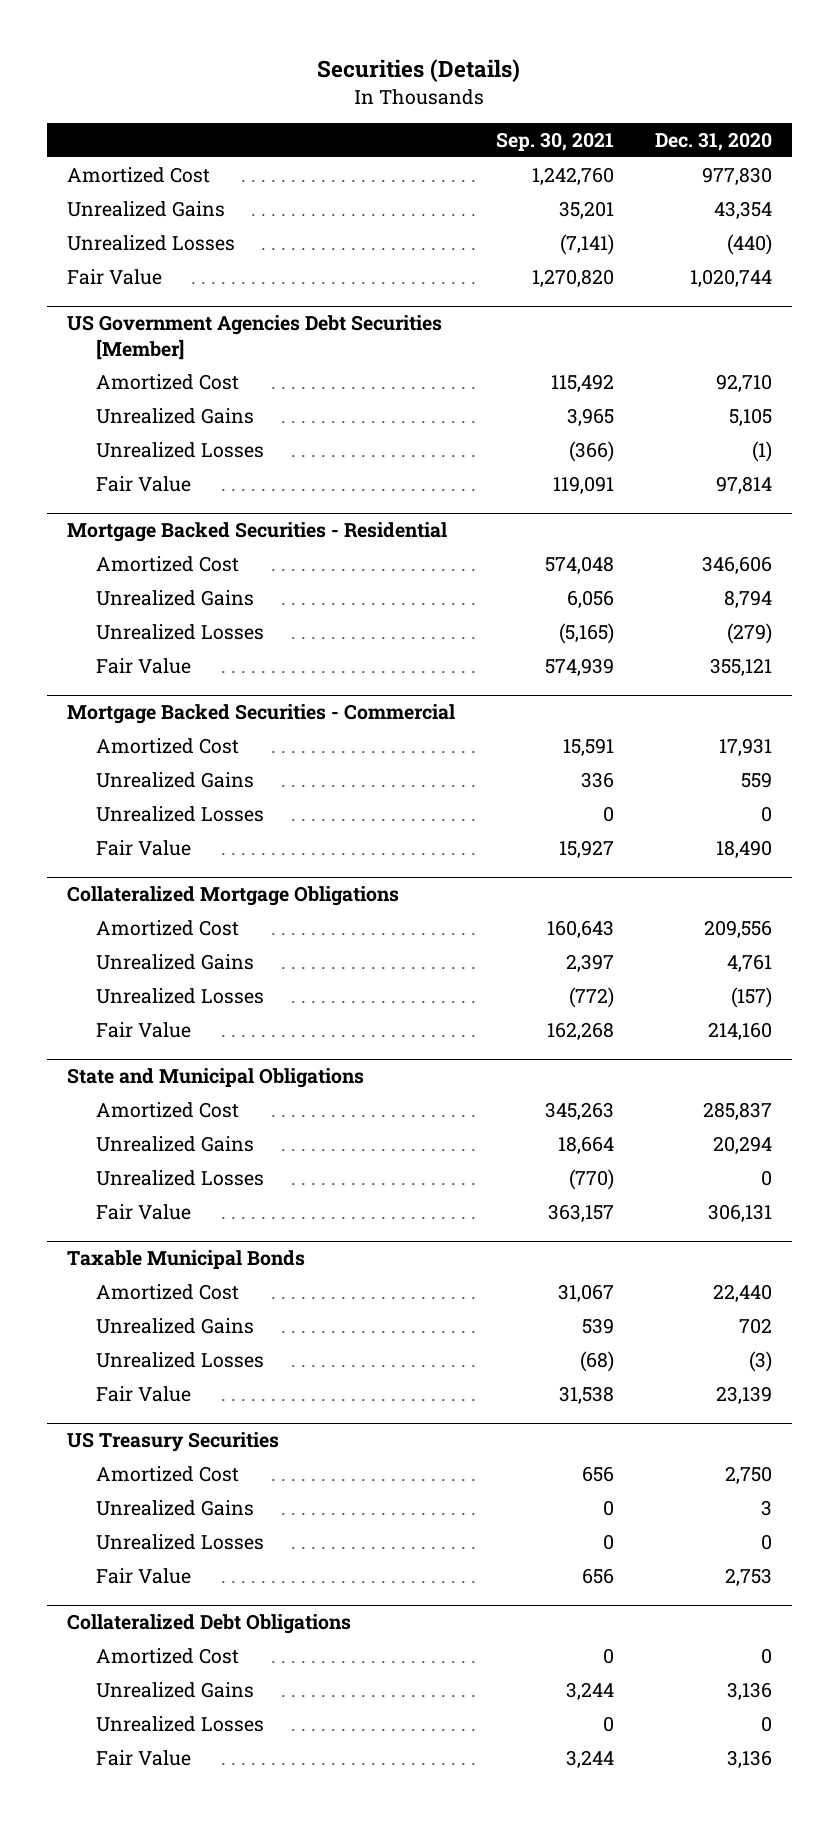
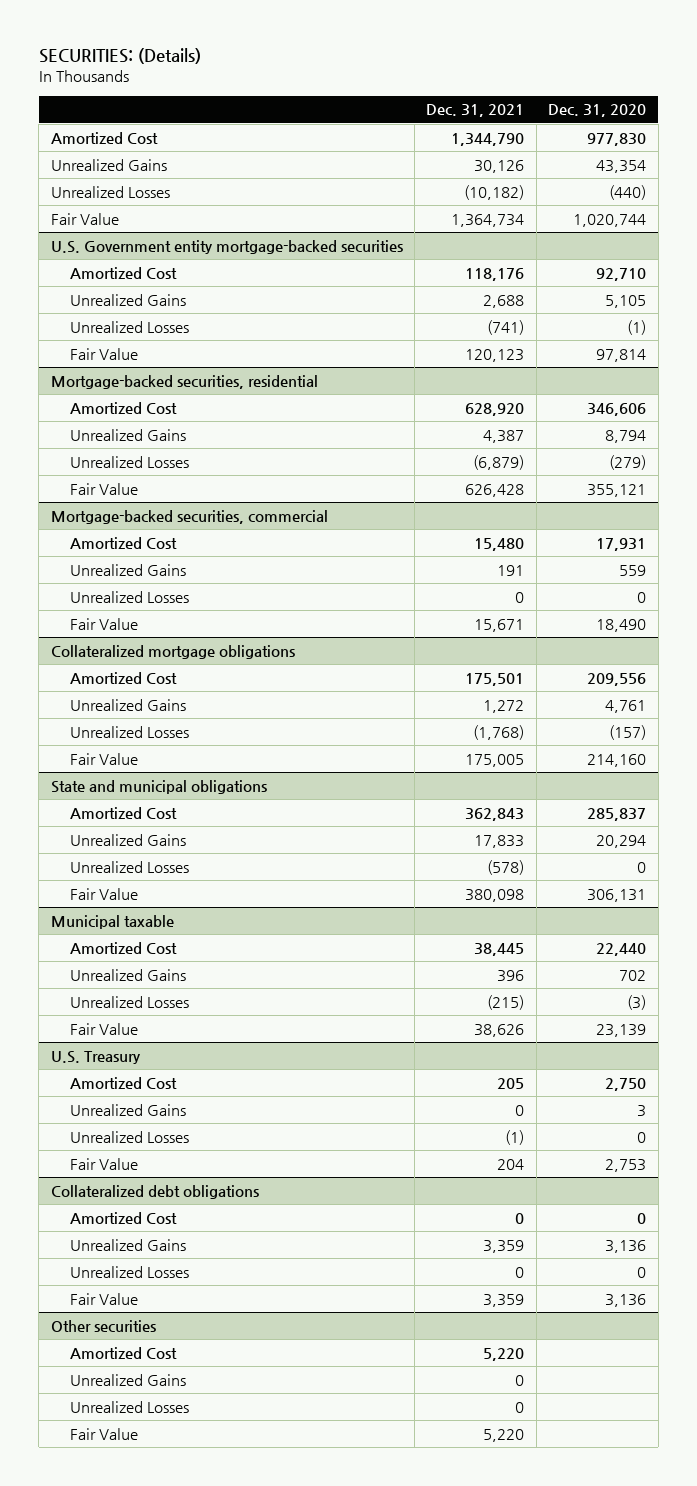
[317,59,521,83] Securities (Details) -> [38,48,201,65] SECURITIES: (Details)
[495,132,614,152] Sep. 30, 2021 -> none
none -> [426,104,525,118] Dec. 31, 2021
[67,315,443,360] US Government Agencies Debt Securities [Member] -> [50,239,403,254] U.S. Government entity mortgage-backed securities
[67,522,448,543] Mortgage Backed Securities - Residential -> [50,374,318,389] Mortgage-backed securities, residential
[67,704,456,725] Mortgage Backed Securities - Commercial -> [50,509,328,524] Mortgage-backed securities, commercial
[67,886,400,907] Collateralized Mortgage Obligations -> [50,644,295,659] Collateralized mortgage obligations
[67,1068,365,1089] State and Municipal Obligations -> [50,779,267,794] State and municipal obligations
[67,1250,306,1270] Taxable Municipal Bonds -> [50,914,174,929] Municipal taxable
[67,1432,280,1453] US Treasury Securities -> [50,1050,141,1064] U.S. Treasury
[67,1614,352,1635] Collateralized Debt Obligations -> [50,1184,259,1199] Collateralized debt obligations
none -> [50,1319,156,1332] Other securities
none -> [70,1346,178,1359] Amortized Cost
none -> [70,1373,187,1386] Unrealized Gains
none -> [70,1400,190,1413] Unrealized Losses
none -> [70,1427,139,1440] Fair Value

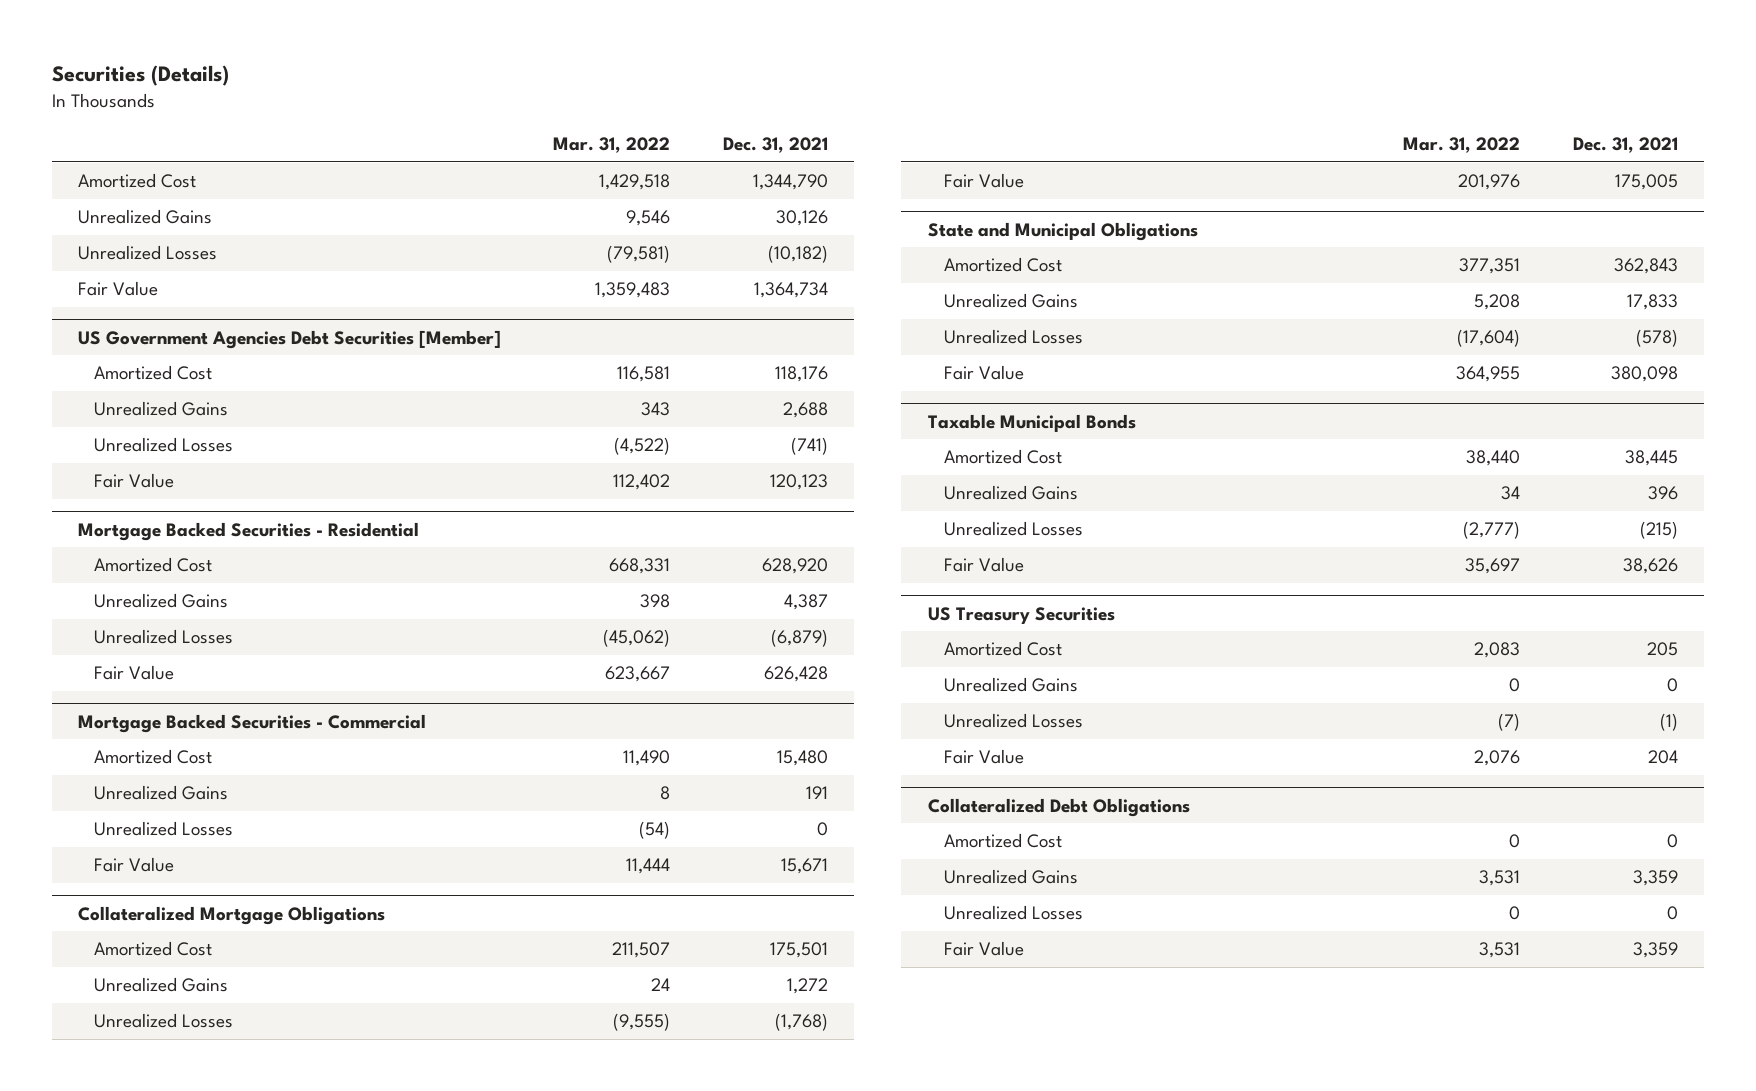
[38,48,201,65] SECURITIES: (Details) -> [51,65,229,87] Securities (Details)
[548,104,647,118] Dec. 31, 2020 -> none
none -> [553,136,671,153] Mar. 31, 2022
[50,239,403,254] U.S. Government entity mortgage-backed securities -> [77,329,501,349] US Government Agencies Debt Securities [Member]
[50,374,318,389] Mortgage-backed securities, residential -> [77,521,419,541] Mortgage Backed Securities - Residential
[50,509,328,524] Mortgage-backed securities, commercial -> [77,713,426,733] Mortgage Backed Securities - Commercial
[50,644,295,659] Collateralized mortgage obligations -> [77,905,385,925] Collateralized Mortgage Obligations
[50,779,267,794] State and municipal obligations -> [927,221,1198,241] State and Municipal Obligations
[50,914,174,929] Municipal taxable -> [927,413,1136,432] Taxable Municipal Bonds
[50,1050,141,1064] U.S. Treasury -> [927,606,1115,624] US Treasury Securities
[50,1184,259,1199] Collateralized debt obligations -> [927,797,1190,817] Collateralized Debt Obligations
[50,1319,156,1332] Other securities -> none
[70,1346,178,1359] Amortized Cost -> none
[70,1373,187,1386] Unrealized Gains -> none
[70,1400,190,1413] Unrealized Losses -> none
[70,1427,139,1440] Fair Value -> none

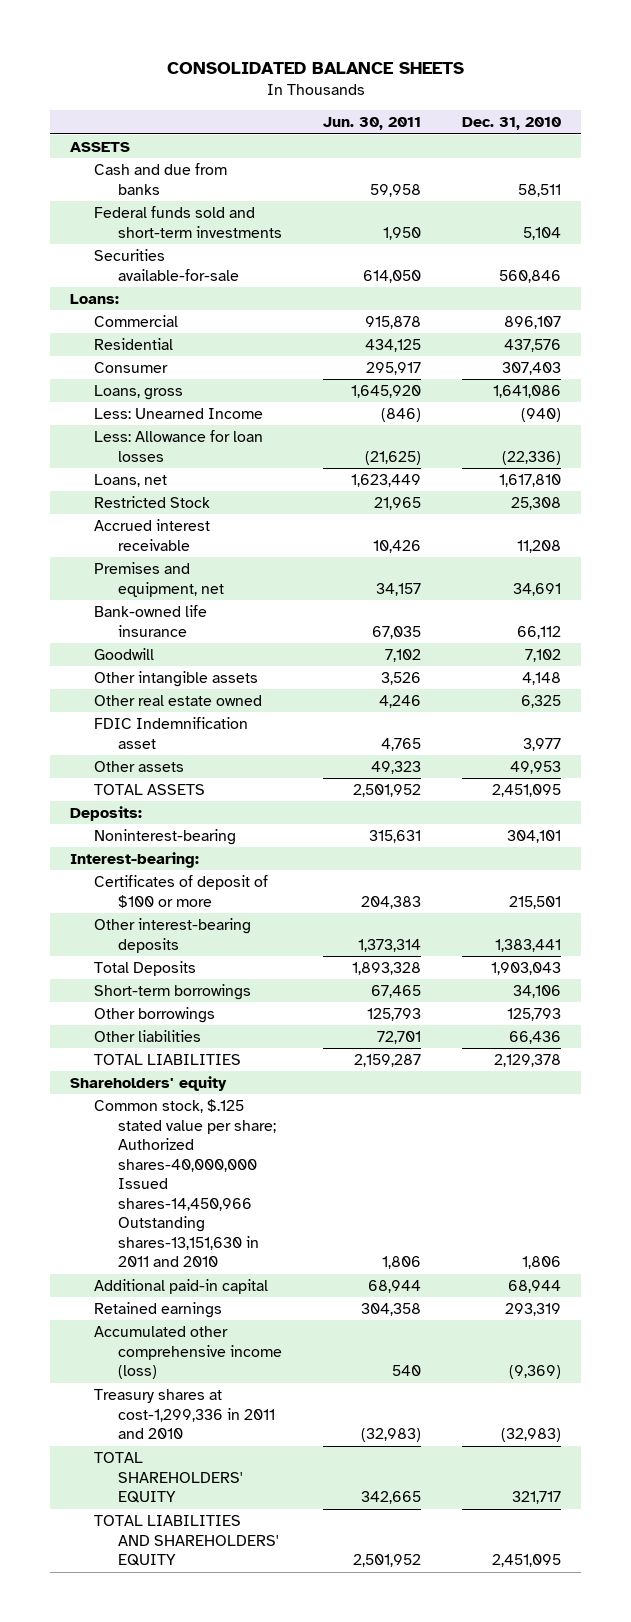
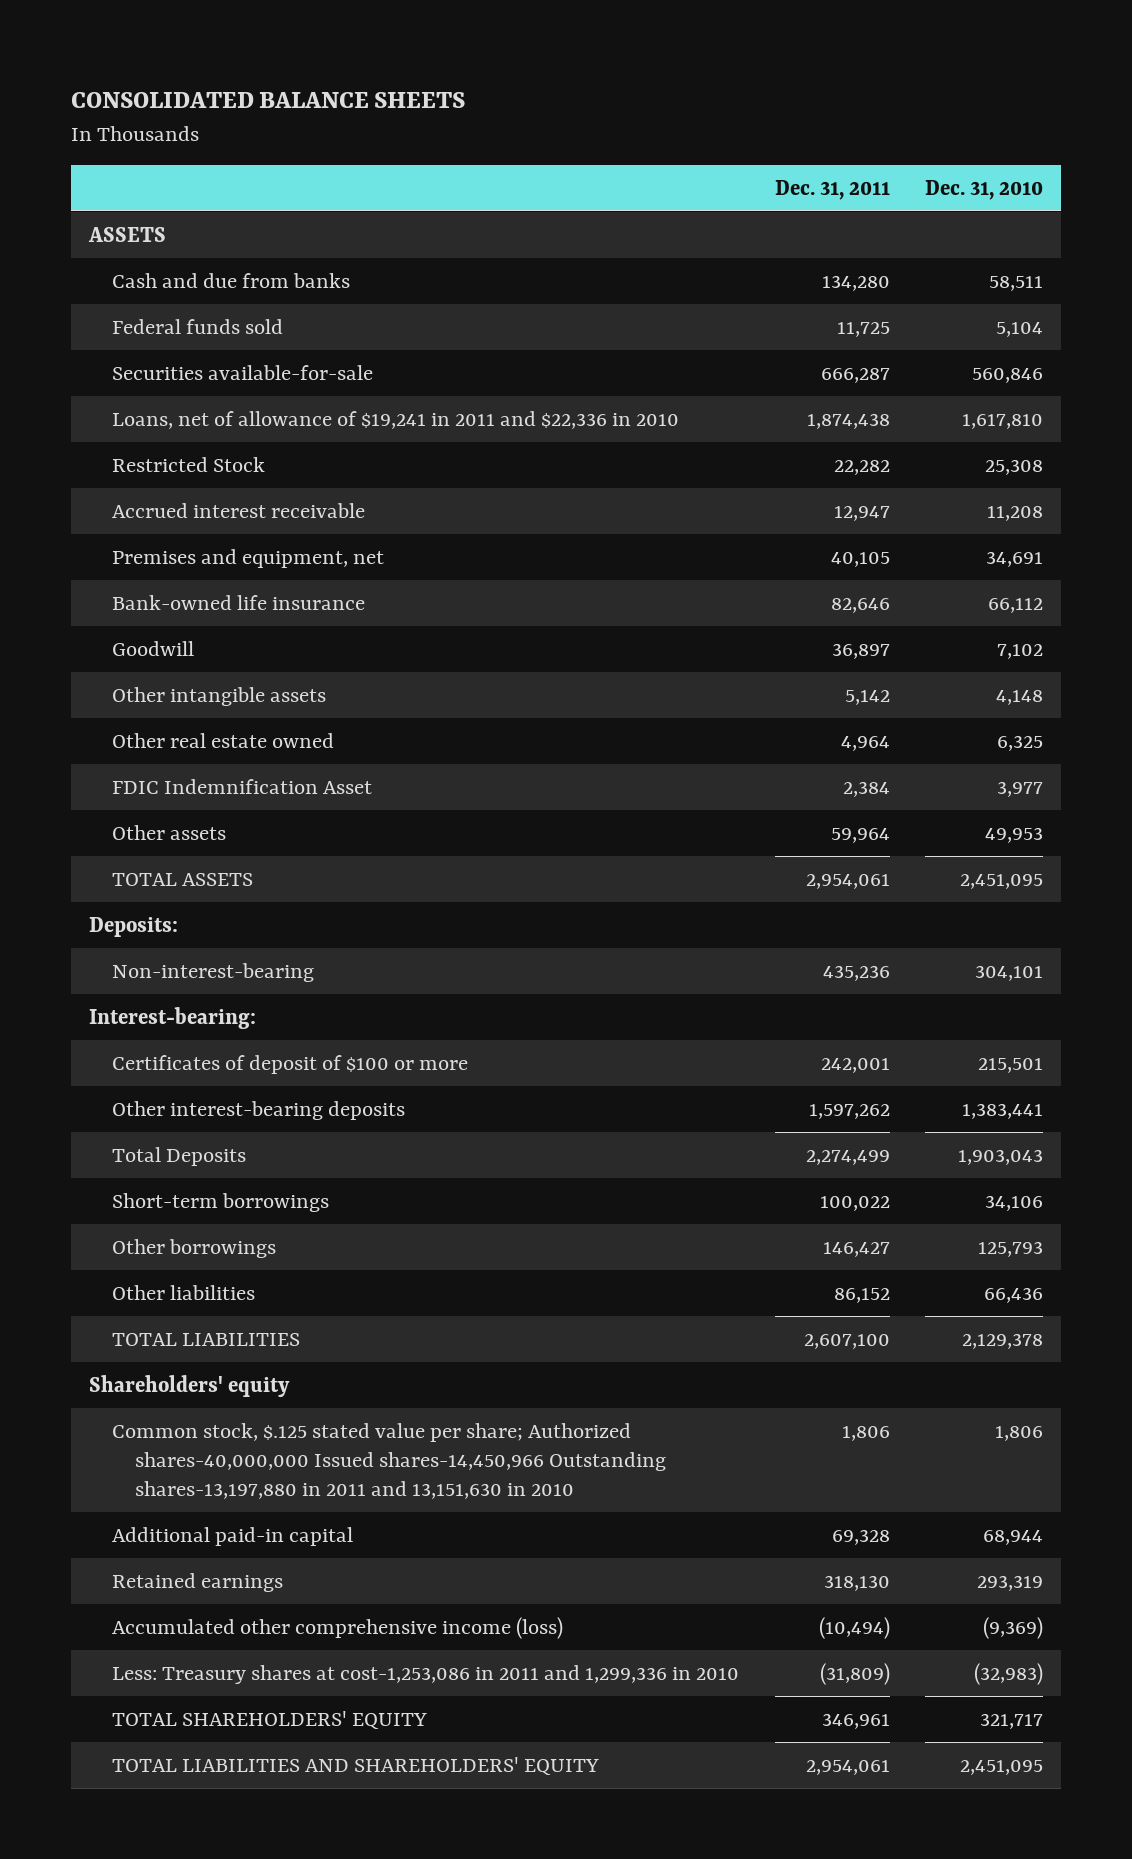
[323,117,422,131] Jun. 30, 2011 -> none
none -> [774,179,890,200] Dec. 31, 2011
[94,205,283,238] Federal funds sold and short-term investments -> [111,318,283,334] Federal funds sold
[70,293,120,304] Loans: -> none
[94,314,179,327] Commercial -> none
[94,337,174,350] Residential -> none
[94,361,169,373] Consumer -> none
[94,384,184,400] Loans, gross -> none
[94,407,264,419] Less: Unearned Income -> none
[94,429,264,462] Less: Allowance for loan losses -> none
[94,473,168,487] Loans, net -> [111,410,679,429] Loans, net of allowance of $19,241 in 2011 and $22,336 in 2010
[94,716,249,749] FDIC Indemnification asset -> [111,778,372,794] FDIC Indemnification Asset
[94,828,237,845] Noninterest-bearing -> [111,962,314,982] Non-interest-bearing
[94,1098,277,1268] Common stock, $.125 stated value per share; Authorized shares-40,000,000 Issued shares-14,450,966 Outstanding shares-13,151,630 in 2011 and 2010 -> [111,1422,666,1499] Common stock, $.125 stated value per share; Authorized shares-40,000,000 Issued shares-14,450,966 Outstanding shares-13,197,880 in 2011 and 13,151,630 in 2010
[94,1388,276,1440] Treasury shares at cost-1,299,336 in 2011 and 2010 -> [111,1664,739,1684] Less: Treasury shares at cost-1,253,086 in 2011 and 1,299,336 in 2010

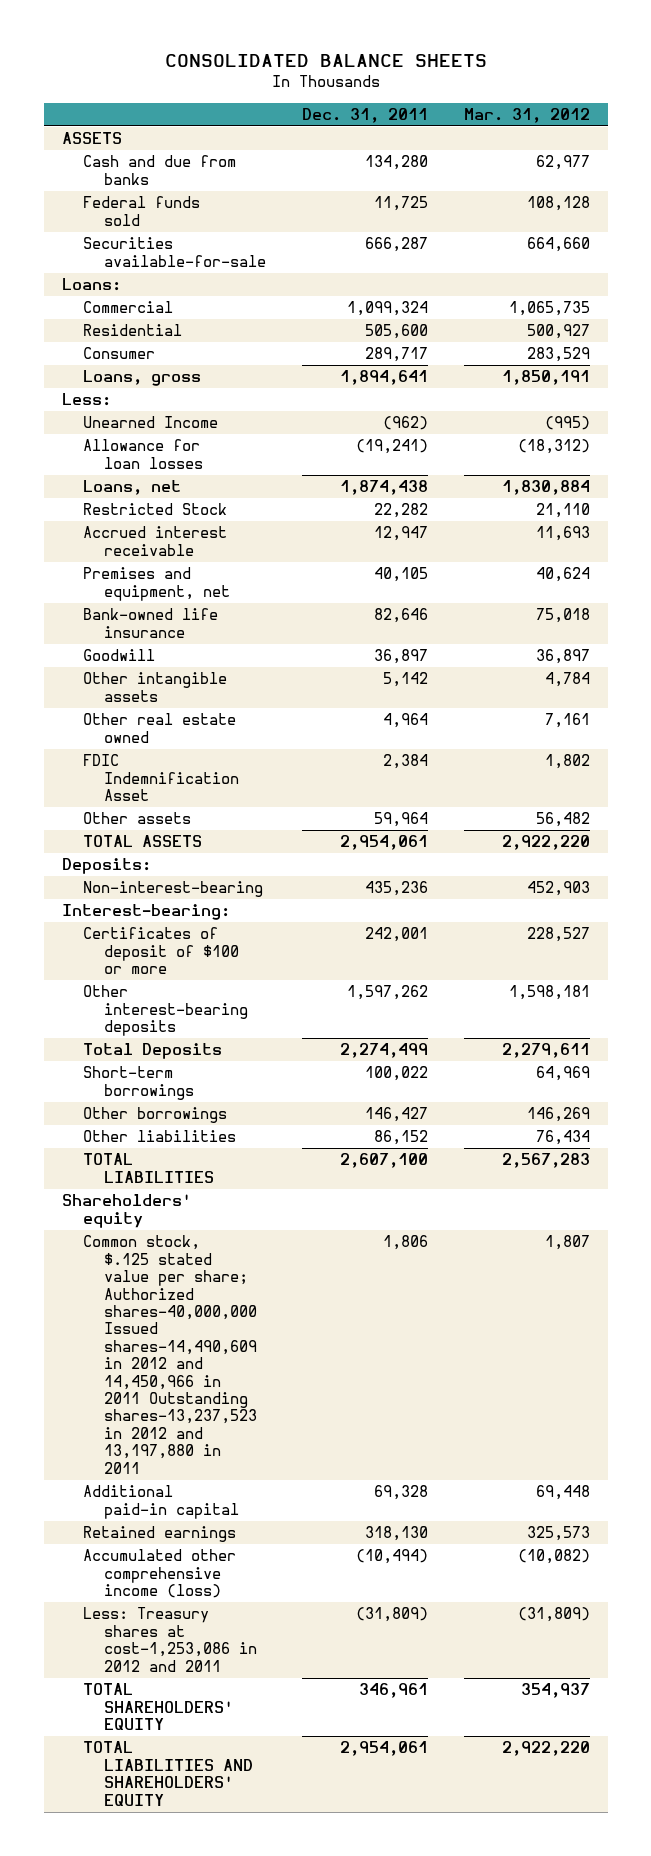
[925,179,1044,200] Dec. 31, 2010 -> none
none -> [463,107,590,123] Mar. 31, 2012
none -> [61,278,121,292] Loans:
none -> [82,301,173,314] Commercial
none -> [82,324,182,337] Residential
none -> [82,347,155,360] Consumer
none -> [82,370,201,387] Loans, gross
none -> [61,393,111,407] Less:
none -> [82,416,218,429] Unearned Income
none -> [82,439,204,469] Allowance for loan losses
[111,410,679,429] Loans, net of allowance of $19,241 in 2011 and $22,336 in 2010 -> [82,480,181,496] Loans, net
[111,1422,666,1499] Common stock, $.125 stated value per share; Authorized shares-40,000,000 Issued shares-14,450,966 Outstanding shares-13,197,880 in 2011 and 13,151,630 in 2010 -> [82,1235,258,1474] Common stock, $.125 stated value per share; Authorized shares-40,000,000 Issued shares-14,490,609 in 2012 and 14,450,966 in 2011 Outstanding shares-13,237,523 in 2012 and 13,197,880 in 2011
[111,1664,739,1684] Less: Treasury shares at cost-1,253,086 in 2011 and 1,299,336 in 2010 -> [82,1607,258,1672] Less: Treasury shares at cost-1,253,086 in 2012 and 2011

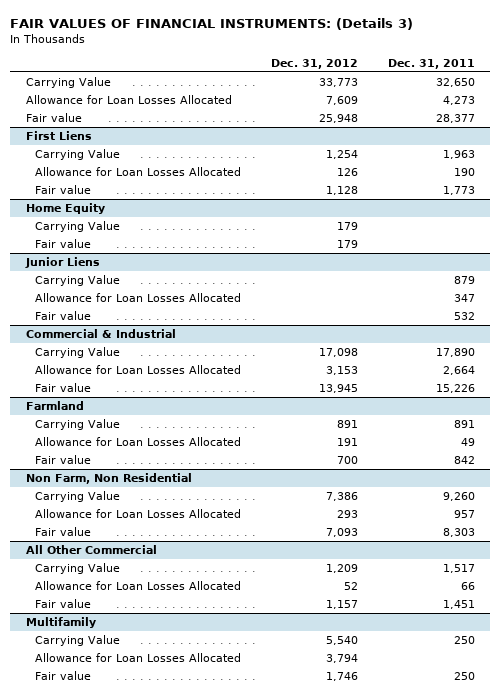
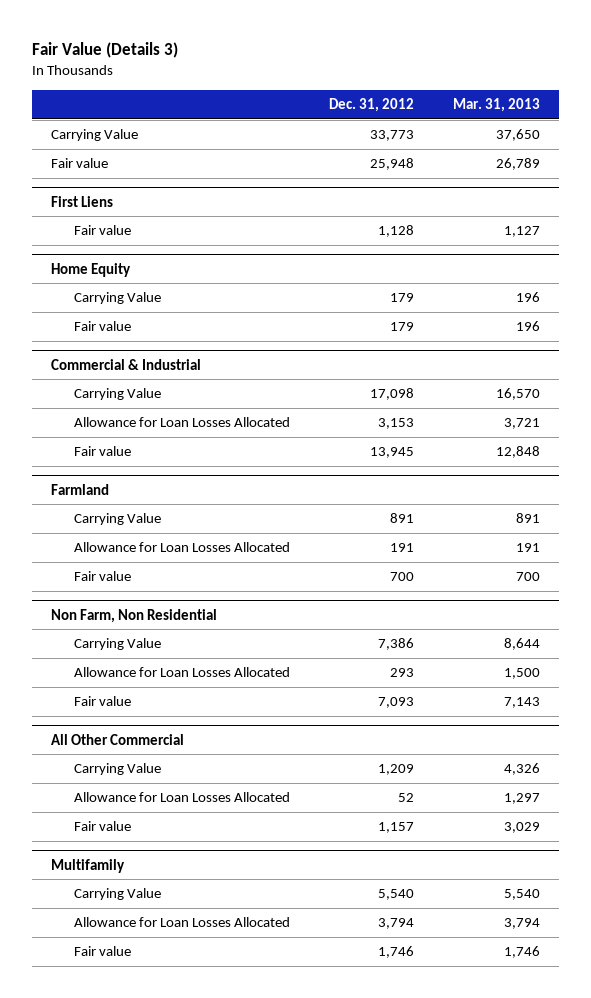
[10,17,414,30] FAIR VALUES OF FINANCIAL INSTRUMENTS: (Details 3) -> [31,42,178,59] Fair Value (Details 3)
[387,59,475,70] Dec. 31, 2011 -> none
none -> [452,98,540,113] Mar. 31, 2013
[25,95,232,105] Allowance for Loan Losses Allocated -> none
[34,149,120,161] Carrying Value -> none
[34,167,241,177] Allowance for Loan Losses Allocated -> none
[24,257,100,269] Junior Liens -> none
[34,275,120,287] Carrying Value -> none
[34,293,241,303] Allowance for Loan Losses Allocated -> none
[34,311,91,321] Fair value -> none

